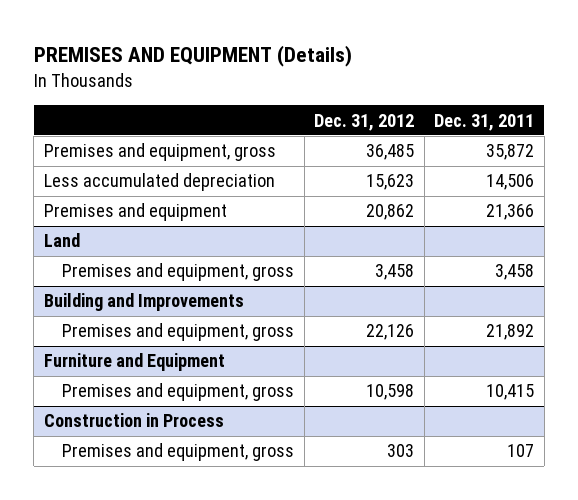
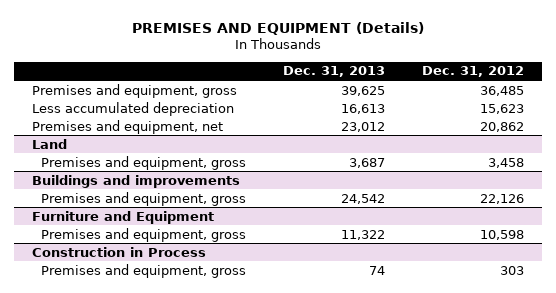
[434,113,535,131] Dec. 31, 2011 -> none
none -> [283,66,386,78] Dec. 31, 2013
[44,203,228,222] Premises and equipment -> [32,119,224,134] Premises and equipment, net
[44,293,245,312] Building and Improvements -> [32,174,241,188] Buildings and improvements

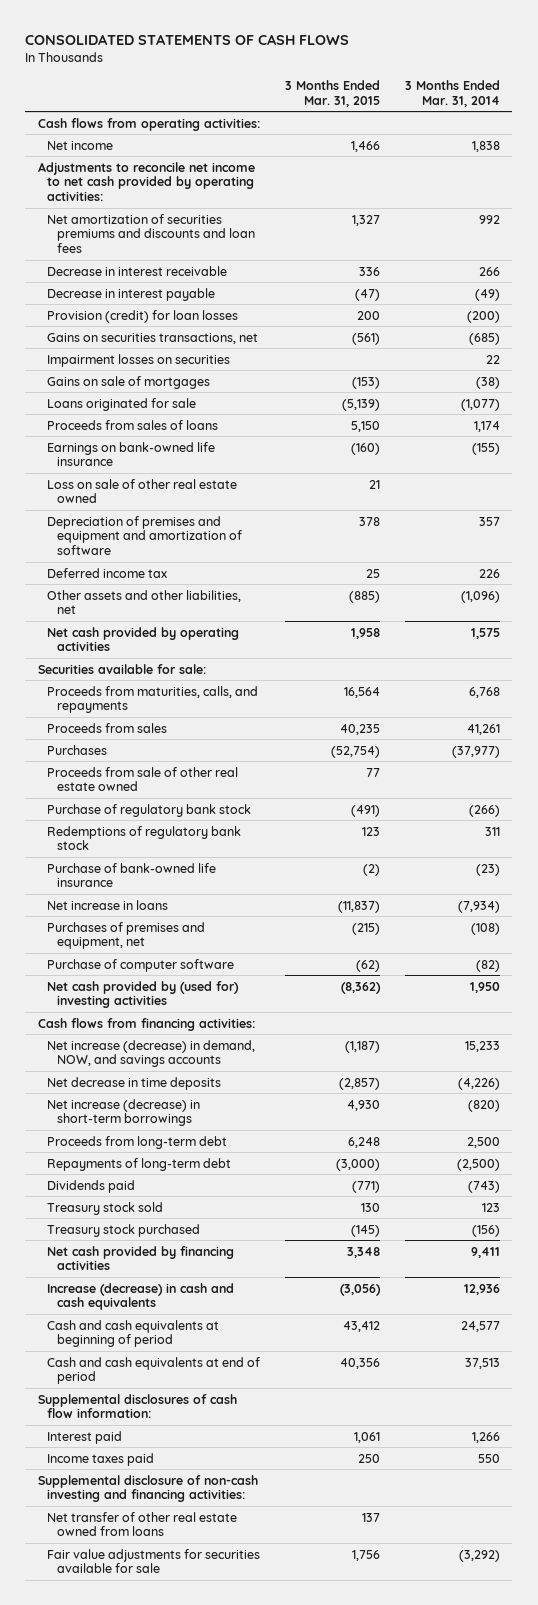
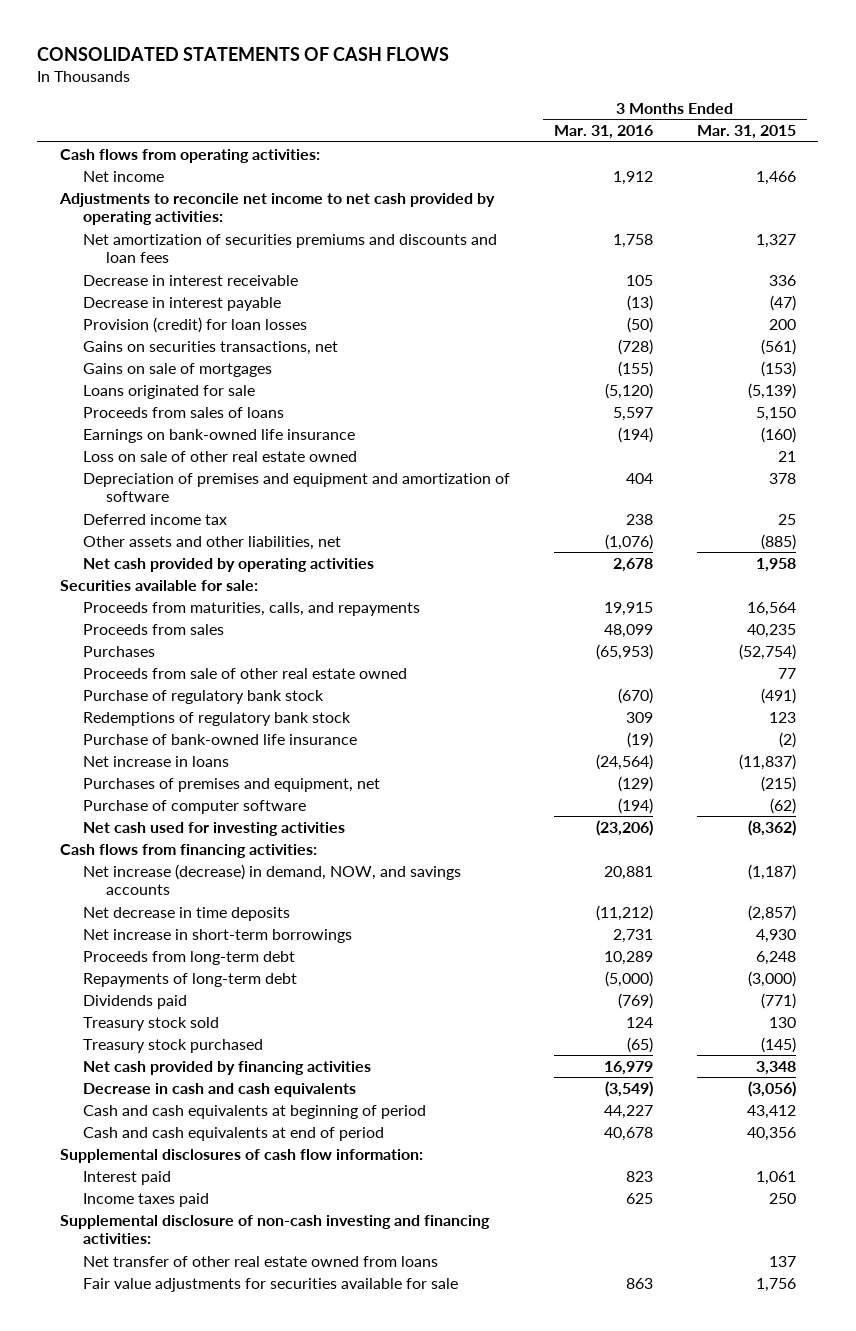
[405,79,501,107] 3 Months Ended Mar. 31, 2014 -> none
none -> [553,125,653,140] Mar. 31, 2016
[47,353,231,367] Impairment losses on securities -> none
[47,980,240,1009] Net cash provided by (used for) investing activities -> [82,821,345,836] Net cash used for investing activities
[47,1098,201,1127] Net increase (decrease) in short-term borrowings -> [82,928,352,943] Net increase in short-term borrowings
[47,1282,235,1311] Increase (decrease) in cash and cash equivalents -> [82,1082,356,1097] Decrease in cash and cash equivalents

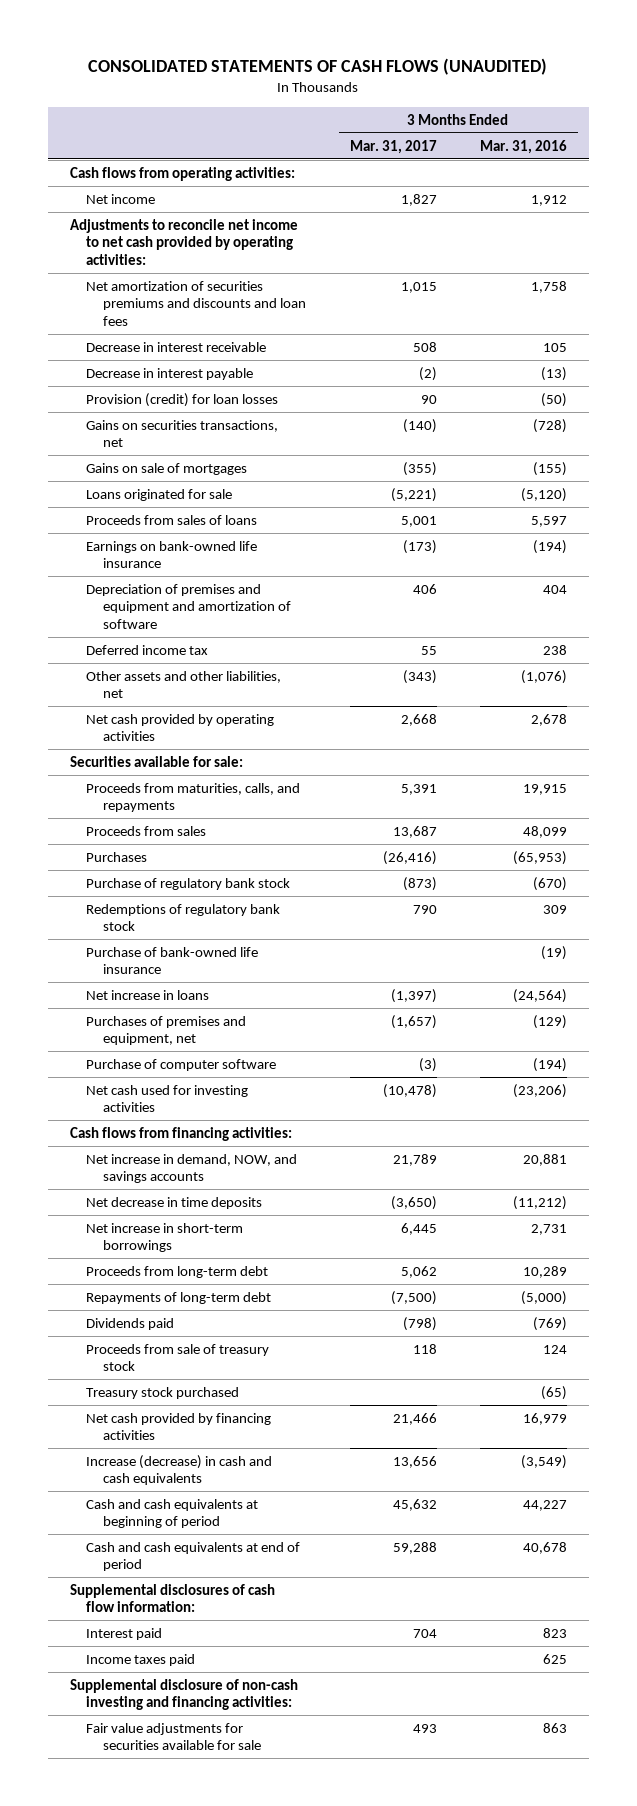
[37,47,450,62] CONSOLIDATED STATEMENTS OF CASH FLOWS -> [88,57,548,75] CONSOLIDATED STATEMENTS OF CASH FLOWS (UNAUDITED)
[697,125,797,140] Mar. 31, 2015 -> none
none -> [349,139,437,154] Mar. 31, 2017
[82,450,357,462] Loss on sale of other real estate owned -> none
[82,667,407,679] Proceeds from sale of other real estate owned -> none
[82,863,461,896] Net increase (decrease) in demand, NOW, and savings accounts -> [86,1153,298,1184] Net increase in demand, NOW, and savings accounts
[82,1016,219,1031] Treasury stock sold -> [86,1343,270,1372] Proceeds from sale of treasury stock
[82,1082,356,1097] Decrease in cash and cash equivalents -> [86,1454,273,1486] Increase (decrease) in cash and cash equivalents
[82,1255,438,1267] Net transfer of other real estate owned from loans -> none

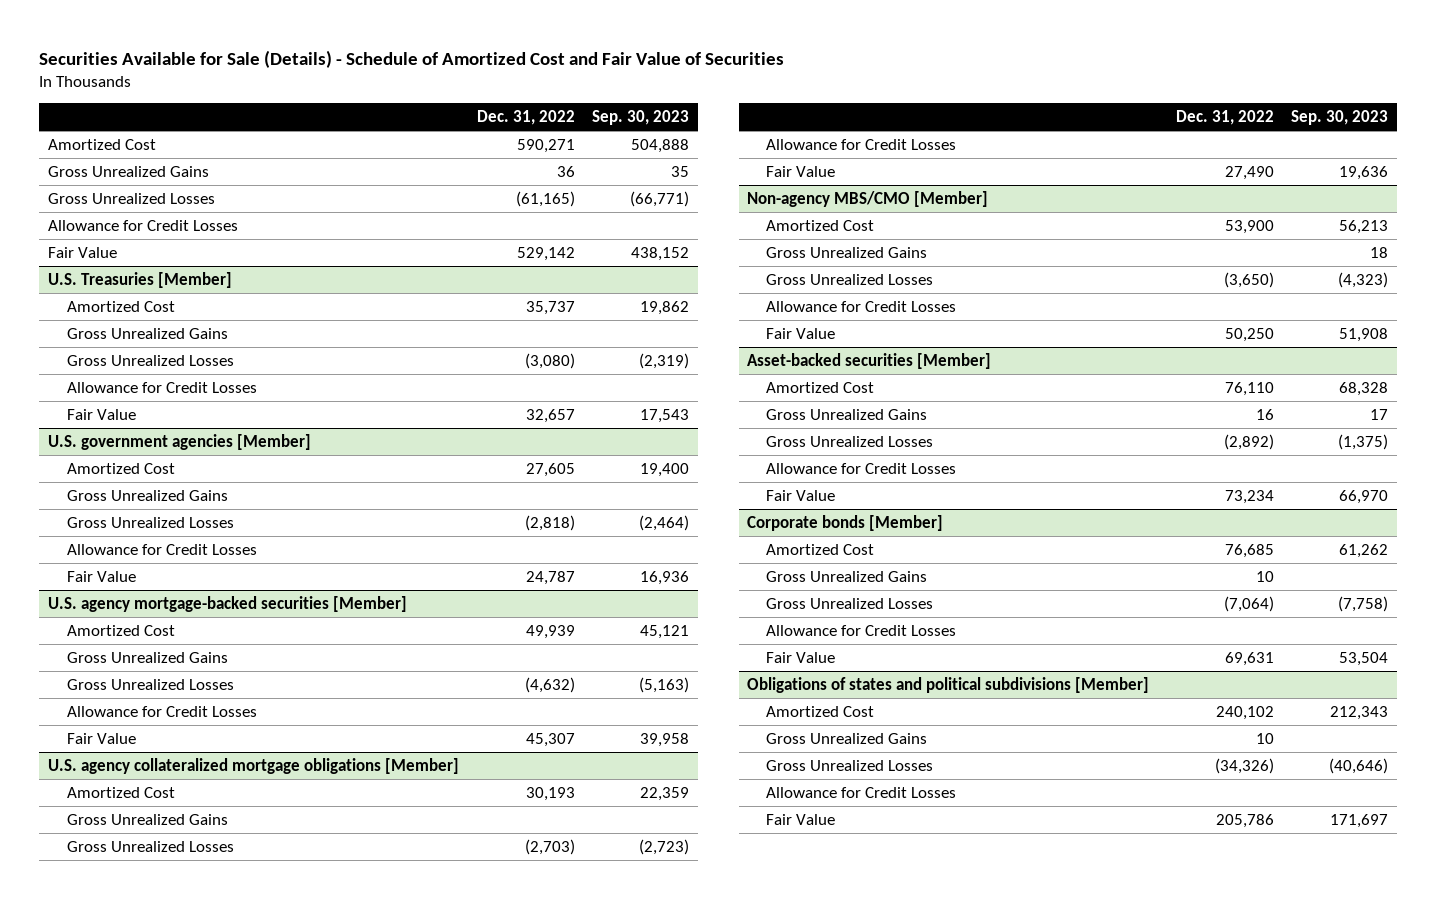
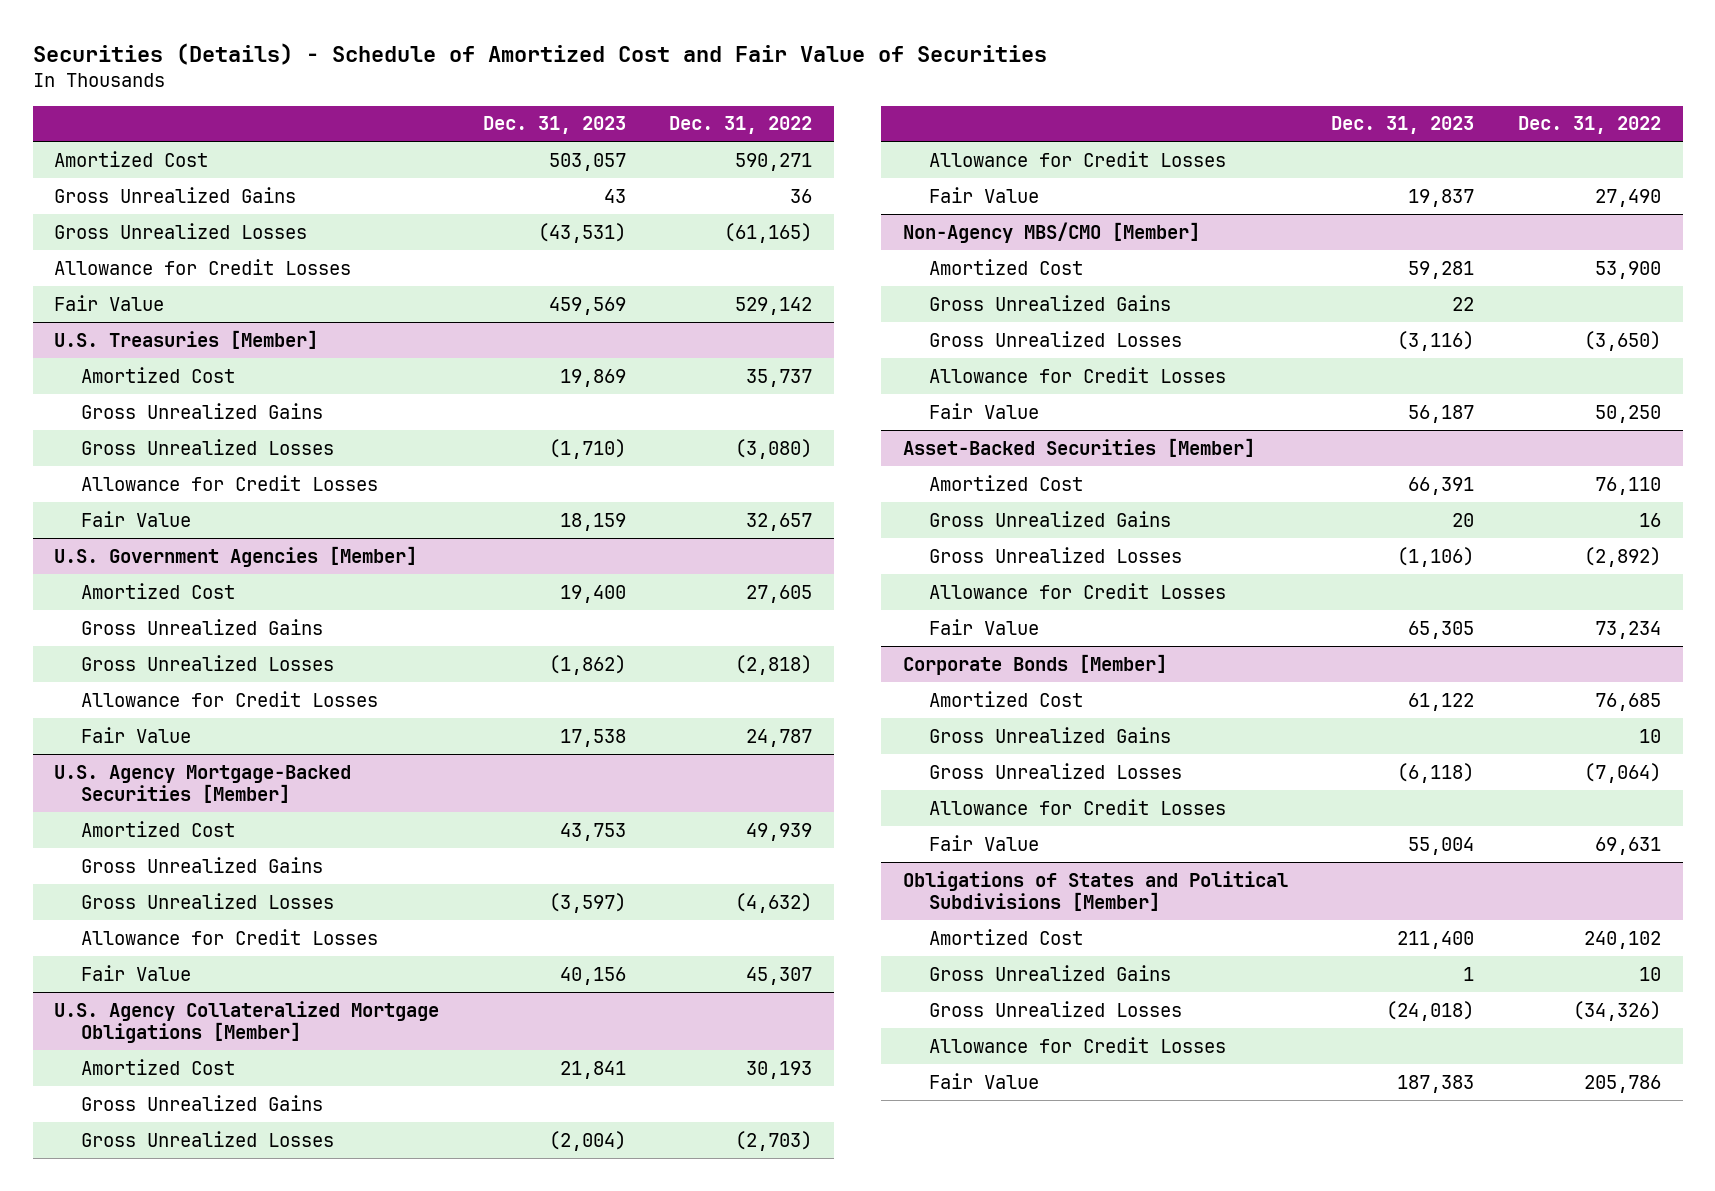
[39,49,785,68] Securities Available for Sale (Details) - Schedule of Amortized Cost and Fair Value of Securities -> [32,42,1047,65] Securities (Details) - Schedule of Amortized Cost and Fair Value of Securities
[591,110,689,126] Sep. 30, 2023 -> none
none -> [482,116,626,135] Dec. 31, 2023
[48,433,312,450] U.S. government agencies [Member] -> [54,545,418,567] U.S. Government Agencies [Member]
[48,595,408,612] U.S. agency mortgage-backed securities [Member] -> [54,764,352,804] U.S. Agency Mortgage-Backed Securities [Member]
[48,757,460,774] U.S. agency collateralized mortgage obligations [Member] -> [54,1000,440,1044] U.S. Agency Collateralized Mortgage Obligations [Member]
[747,190,989,207] Non-agency MBS/CMO [Member] -> [902,221,1200,243] Non-Agency MBS/CMO [Member]
[747,352,992,369] Asset-backed securities [Member] -> [902,437,1255,457] Asset-Backed Securities [Member]
[747,514,944,531] Corporate bonds [Member] -> [902,653,1167,675] Corporate Bonds [Member]
[747,676,1150,693] Obligations of states and political subdivisions [Member] -> [902,870,1288,912] Obligations of States and Political Subdivisions [Member]

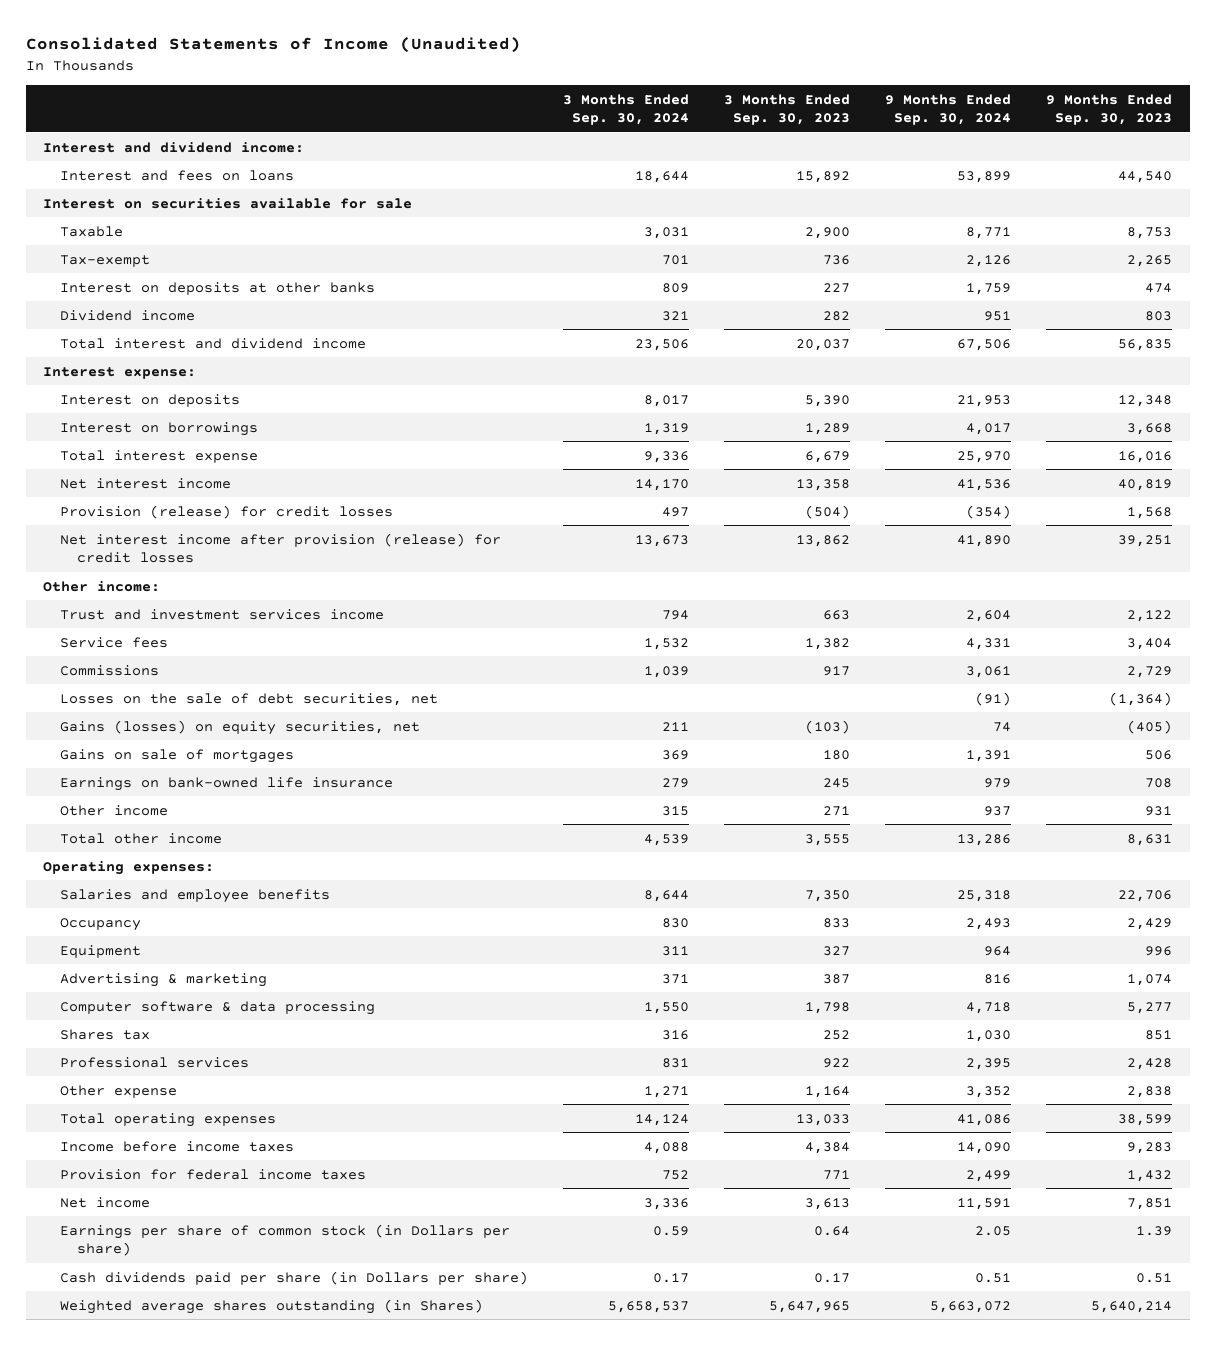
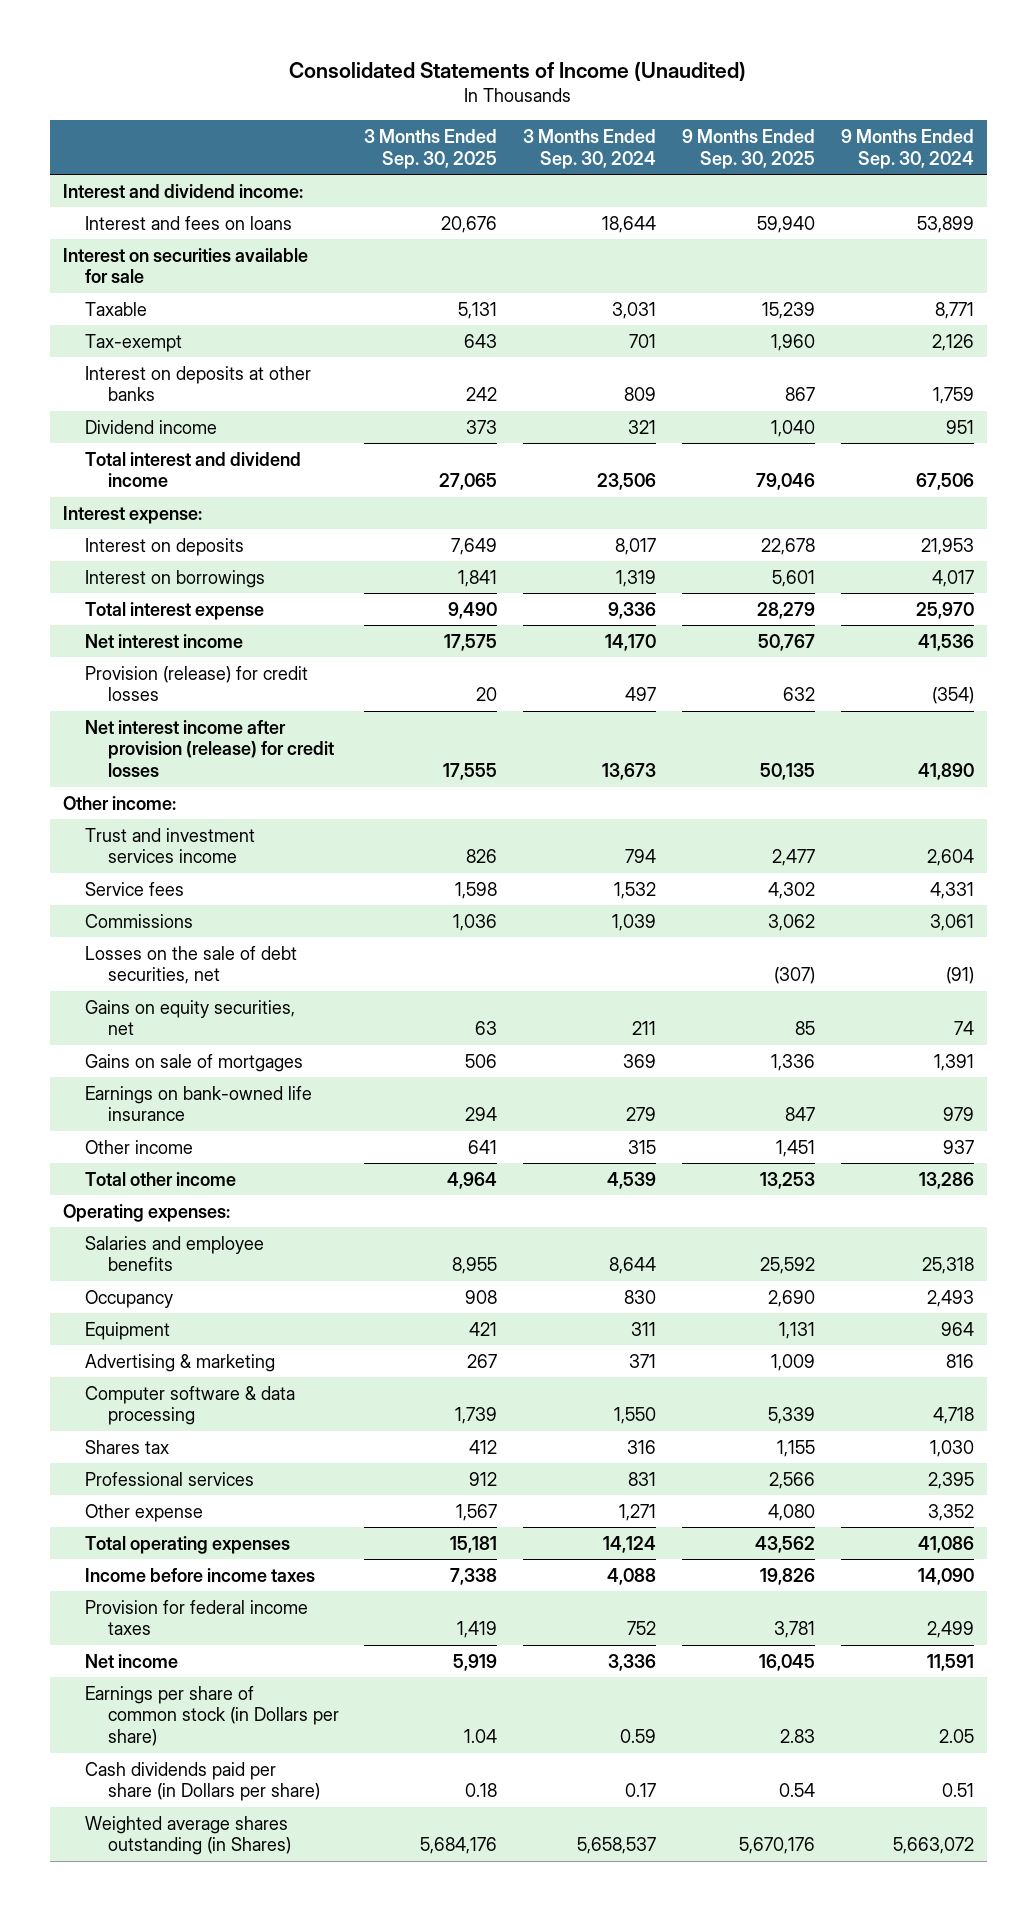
[724,93,851,126] 3 Months Ended Sep. 30, 2023 -> none
[1046,93,1173,126] 9 Months Ended Sep. 30, 2023 -> none
none -> [364,129,498,169] 3 Months Ended Sep. 30, 2025
none -> [682,129,816,169] 9 Months Ended Sep. 30, 2025
[60,719,421,735] Gains (losses) on equity securities, net -> [85,999,296,1036] Gains on equity securities, net

